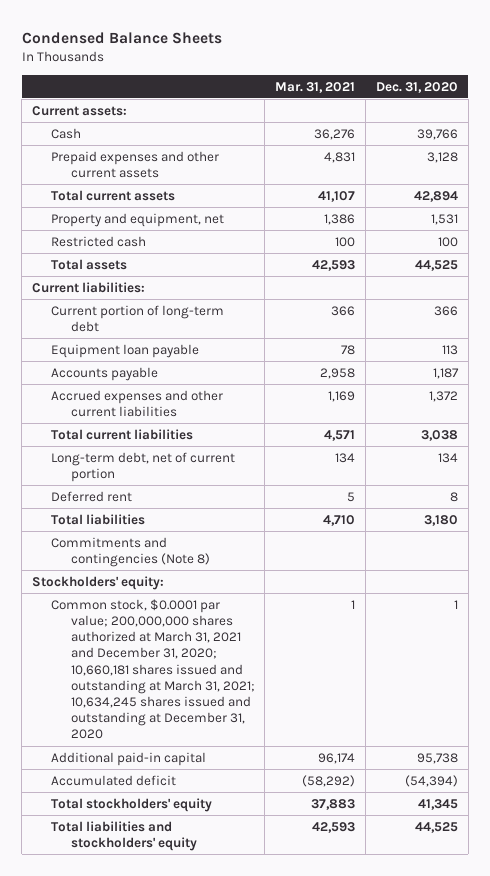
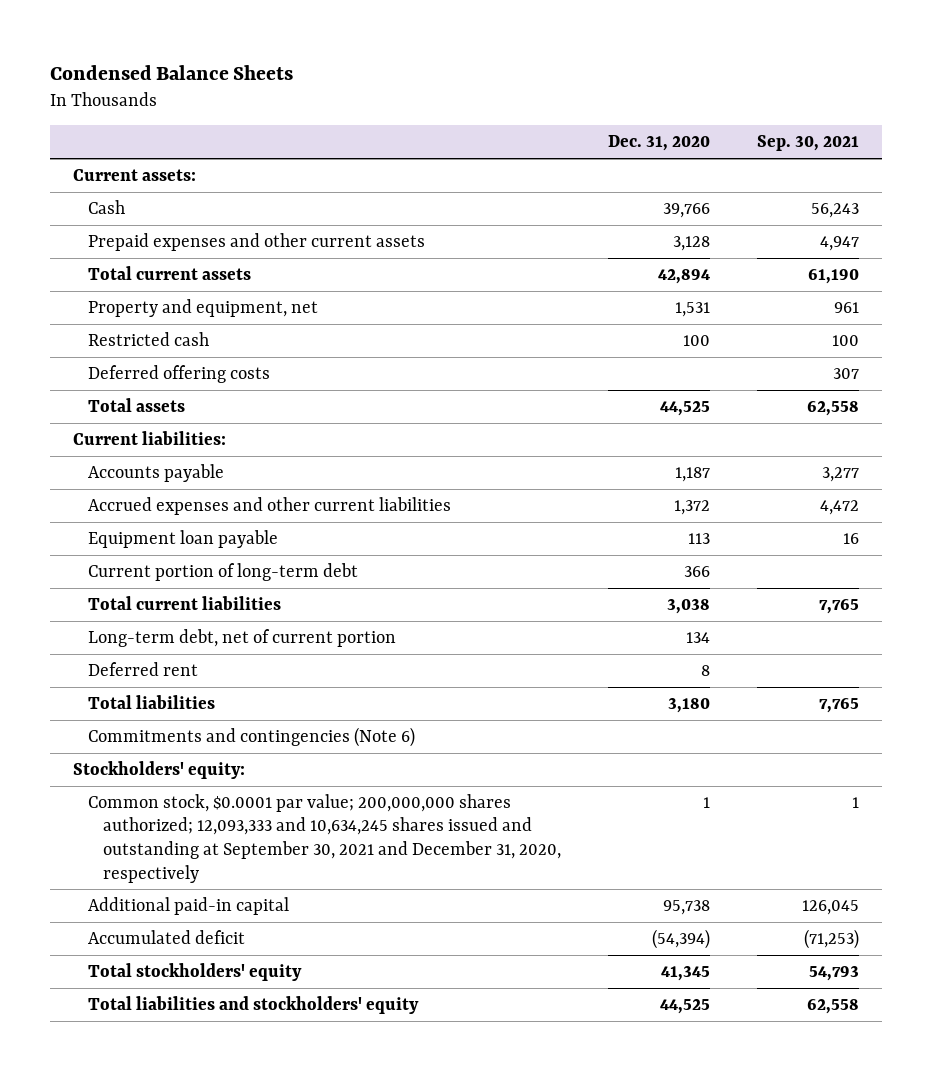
[275,81,356,93] Mar. 31, 2021 -> none
none -> [756,135,859,152] Sep. 30, 2021
none -> [88,364,271,383] Deferred offering costs
[51,343,200,358] Equipment loan payable -> [88,529,279,548] Equipment loan payable
[51,304,225,332] Current portion of long-term debt -> [88,562,359,581] Current portion of long-term debt
[51,536,210,567] Commitments and contingencies (Note 8) -> [88,726,416,747] Commitments and contingencies (Note 6)
[51,598,255,740] Common stock, $0.0001 par value; 200,000,000 shares authorized at March 31, 2021 and December 31, 2020; 10,660,181 shares issued and outstanding at March 31, 2021; 10,634,245 shares issued and outstanding at December 31, 2020 -> [88,793,562,883] Common stock, $0.0001 par value; 200,000,000 shares authorized; 12,093,333 and 10,634,245 shares issued and outstanding at September 30, 2021 and December 31, 2020, respectively

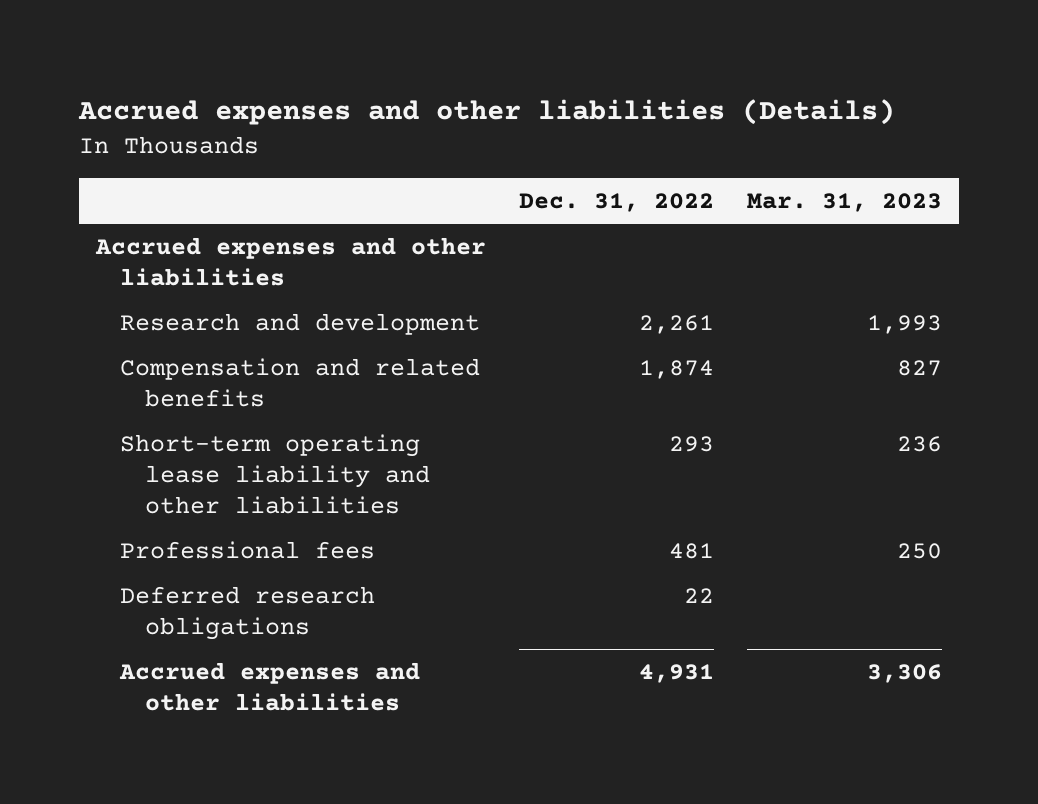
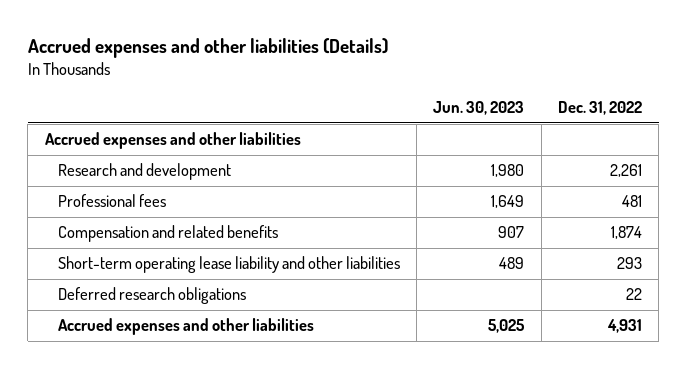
[747,192,943,212] Mar. 31, 2023 -> none
none -> [433,101,525,116] Jun. 30, 2023
[120,540,376,559] Professional fees -> [57,194,166,208] Professional fees

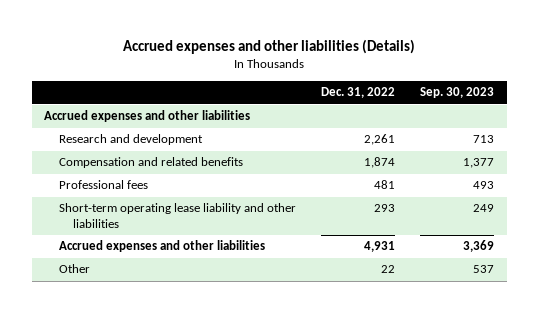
[433,101,525,116] Jun. 30, 2023 -> none
none -> [420,87,495,99] Sep. 30, 2023
[57,194,166,208] Professional fees -> [58,180,148,190] Professional fees
[57,287,246,305] Deferred research obligations -> none
none -> [58,264,90,274] Other

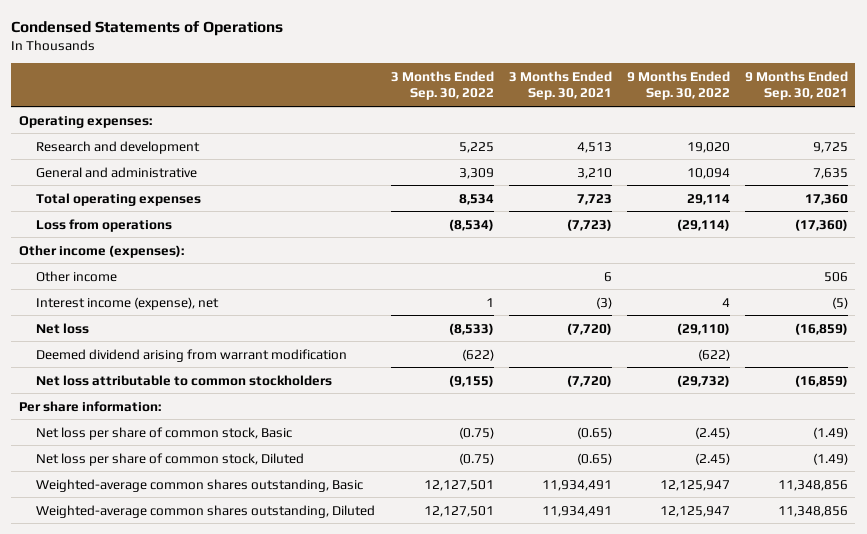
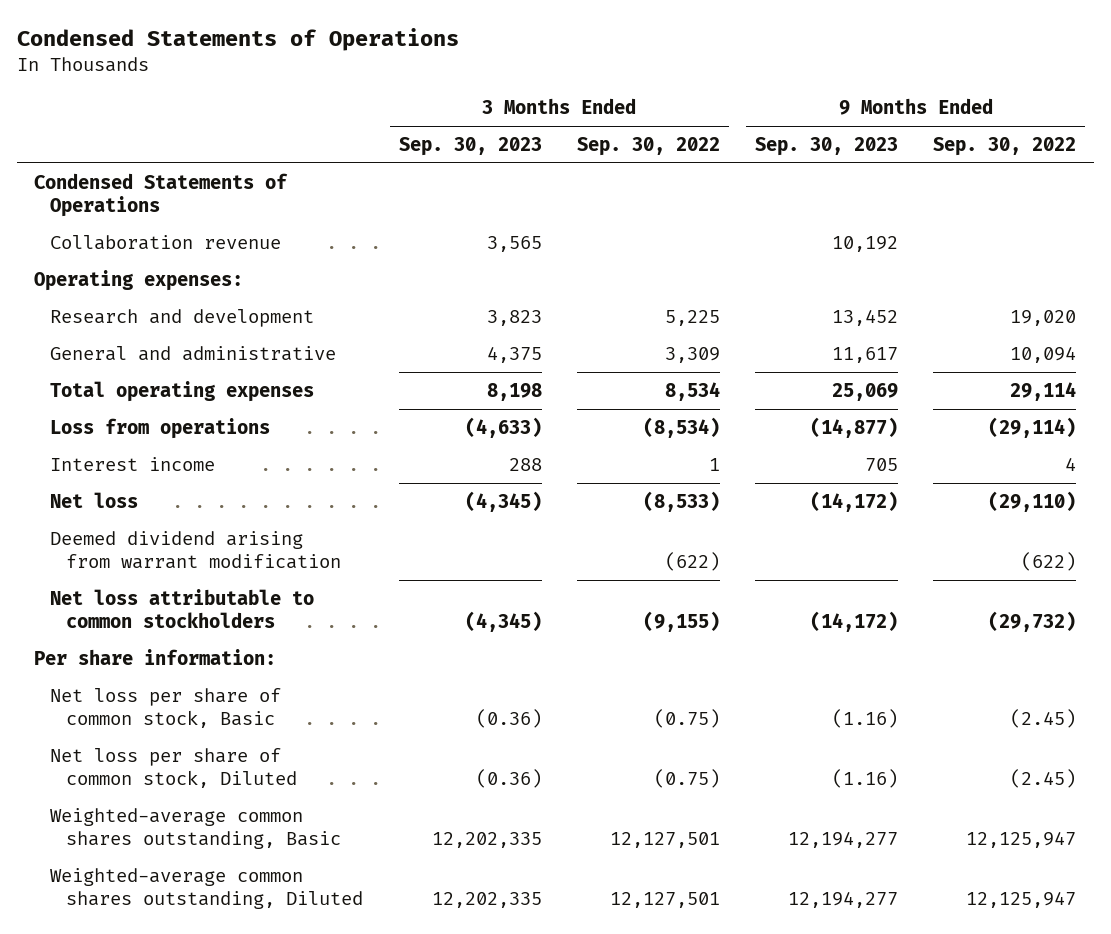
[508,70,612,101] 3 Months Ended Sep. 30, 2021 -> none
[744,70,848,101] 9 Months Ended Sep. 30, 2021 -> none
none -> [398,137,542,157] Sep. 30, 2023
none -> [755,137,899,157] Sep. 30, 2023
none -> [34,172,289,217] Condensed Statements of Operations
none -> [50,234,282,250] Collaboration revenue
[18,244,184,258] Other income (expenses): -> none
[36,270,118,282] Other income -> none
[36,296,220,310] Interest income (expense), net -> [50,456,216,471] Interest income

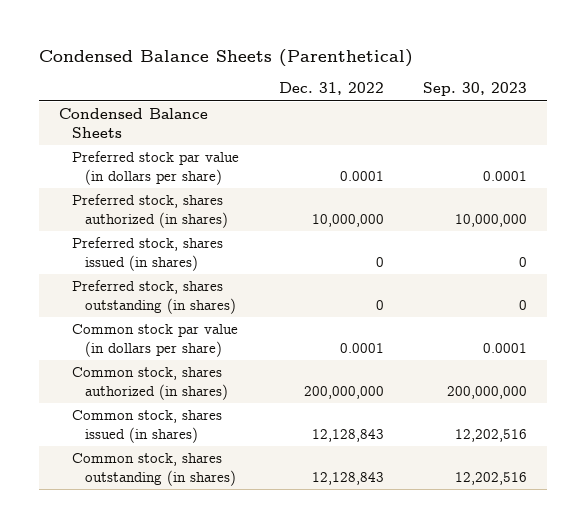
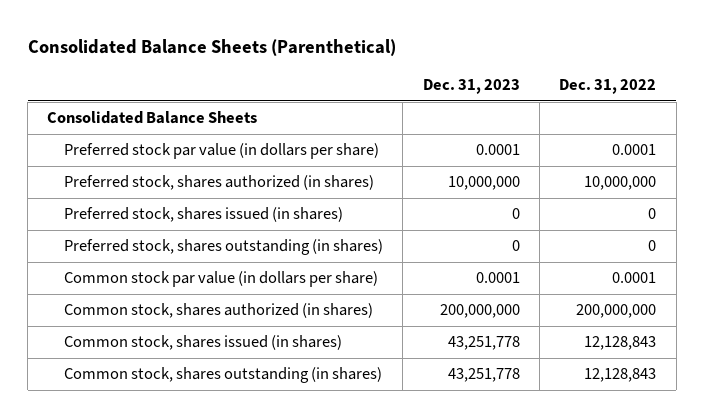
[39,48,414,67] Condensed Balance Sheets (Parenthetical) -> [27,38,396,56] Consolidated Balance Sheets (Parenthetical)
[423,82,528,97] Sep. 30, 2023 -> none
none -> [422,79,520,95] Dec. 31, 2023
[58,108,208,138] Condensed Balance Sheets -> [47,111,258,125] Consolidated Balance Sheets

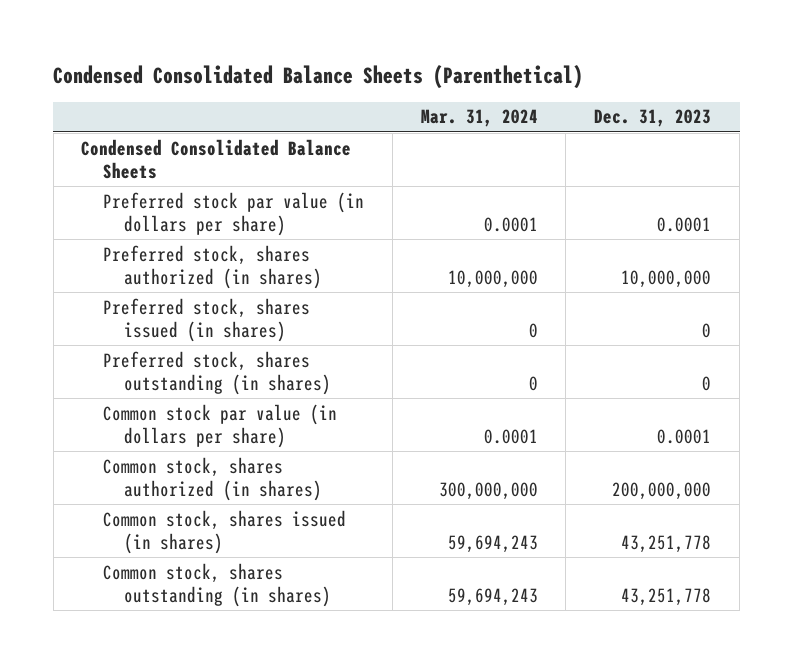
[27,38,396,56] Consolidated Balance Sheets (Parenthetical) -> [53,64,584,89] Condensed Consolidated Balance Sheets (Parenthetical)
[559,79,657,95] Dec. 31, 2022 -> none
none -> [420,109,538,128] Mar. 31, 2024
[47,111,258,125] Consolidated Balance Sheets -> [81,138,352,180] Condensed Consolidated Balance Sheets

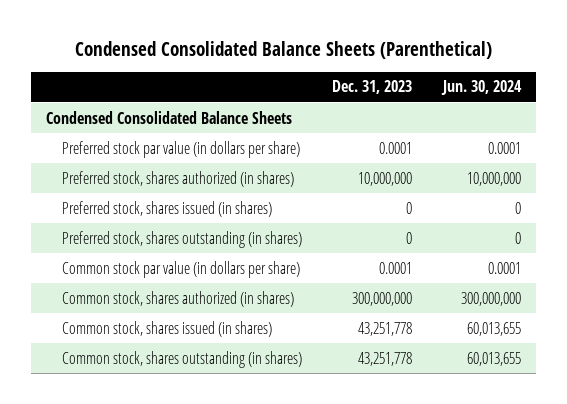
[420,109,538,128] Mar. 31, 2024 -> none
none -> [440,80,522,96] Jun. 30, 2024
[612,482,712,501] 200,000,000 -> [352,291,413,306] 300,000,000

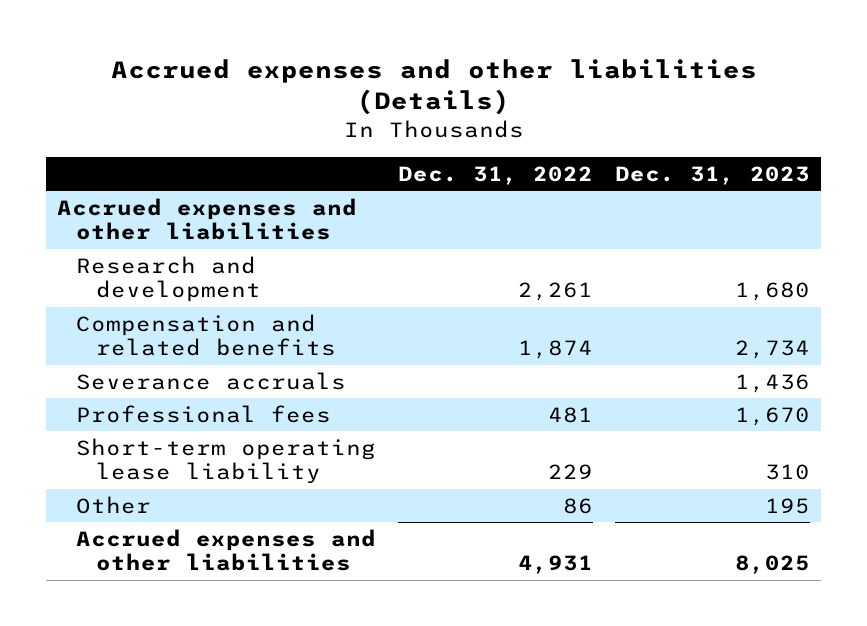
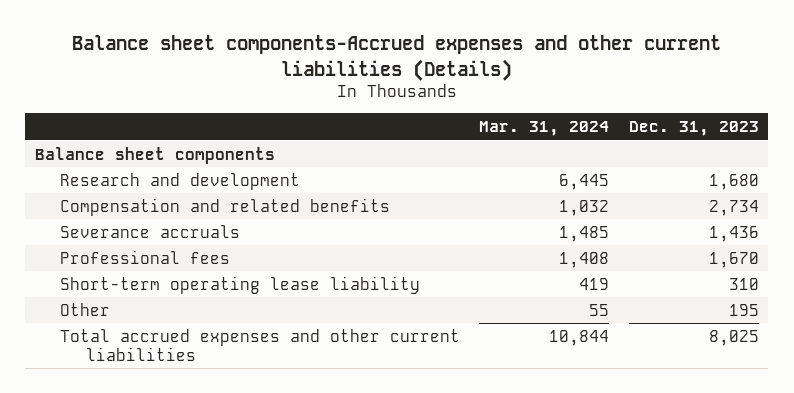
[110,58,757,116] Accrued expenses and other liabilities (Details) -> [71,35,721,81] Balance sheet components-Accrued expenses and other current liabilities (Details)
[398,166,594,186] Dec. 31, 2022 -> none
none -> [479,121,610,137] Mar. 31, 2024
[56,197,357,241] Accrued expenses and other liabilities -> [34,146,275,164] Balance sheet components
[76,528,377,572] Accrued expenses and other liabilities -> [60,328,461,361] Total accrued expenses and other current liabilities

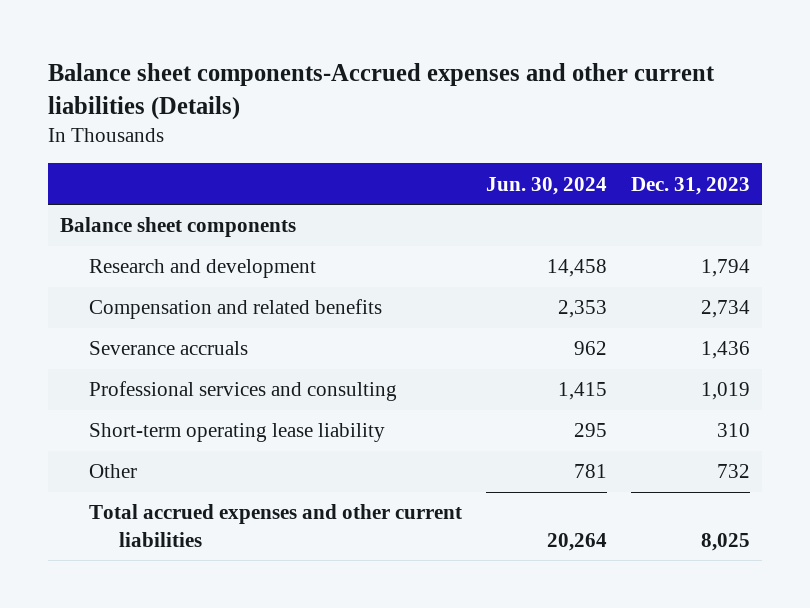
[479,121,610,137] Mar. 31, 2024 -> none
none -> [486,176,608,195] Jun. 30, 2024
[708,173,759,190] 1,680 -> [701,259,751,278] 1,794
[60,249,231,264] Professional fees -> [89,381,398,402] Professional services and consulting
[708,251,759,268] 1,670 -> [701,382,751,401] 1,019
[728,303,759,316] 195 -> [717,464,751,479] 732

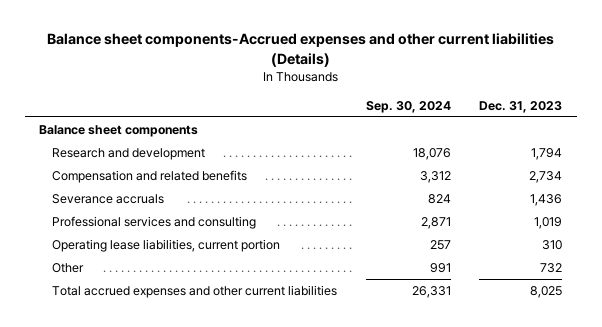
[486,176,608,195] Jun. 30, 2024 -> none
none -> [365,100,451,113] Sep. 30, 2024
[89,423,386,443] Short-term operating lease liability -> none
none -> [52,239,281,253] Operating lease liabilities, current portion

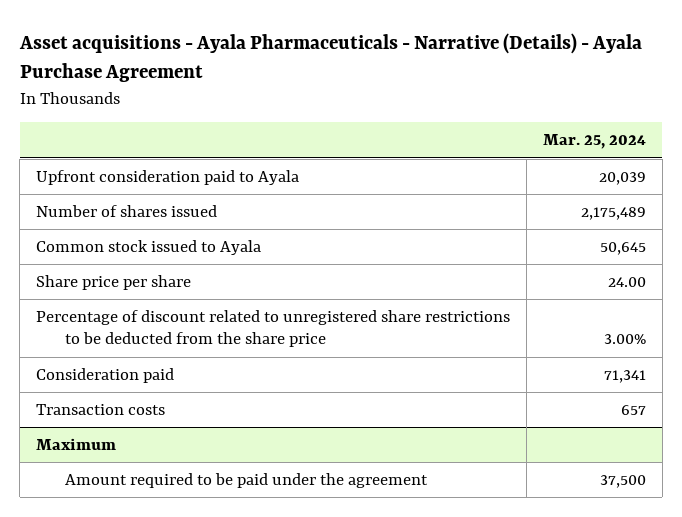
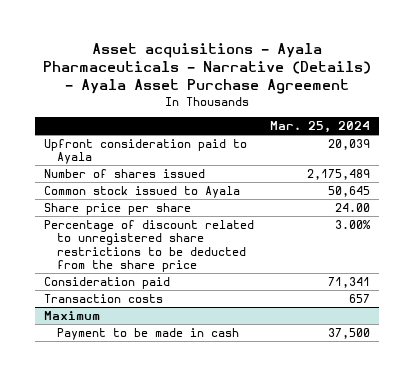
[18,33,642,83] Asset acquisitions - Ayala Pharmaceuticals - Narrative (Details) - Ayala Purchase Agreement -> [43,42,372,94] Asset acquisitions - Ayala Pharmaceuticals - Narrative (Details) - Ayala Asset Purchase Agreement
[65,473,429,489] Amount required to be paid under the agreement -> [57,327,240,340] Payment to be made in cash

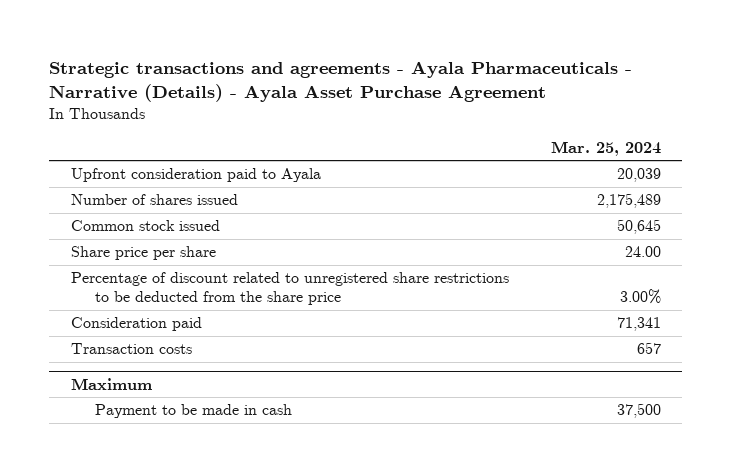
[43,42,372,94] Asset acquisitions - Ayala Pharmaceuticals - Narrative (Details) - Ayala Asset Purchase Agreement -> [49,60,633,103] Strategic transactions and agreements - Ayala Pharmaceuticals - Narrative (Details) - Ayala Asset Purchase Agreement
[43,185,240,198] Common stock issued to Ayala -> [70,220,220,232] Common stock issued

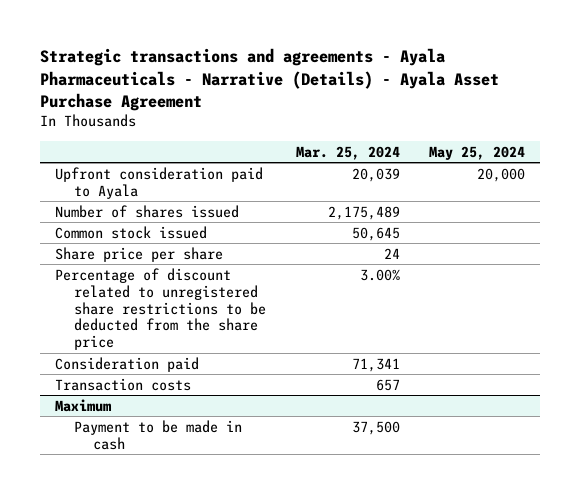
none -> [429,145,526,160] May 25, 2024
[624,246,661,258] 24.00 -> [383,247,400,259] 24

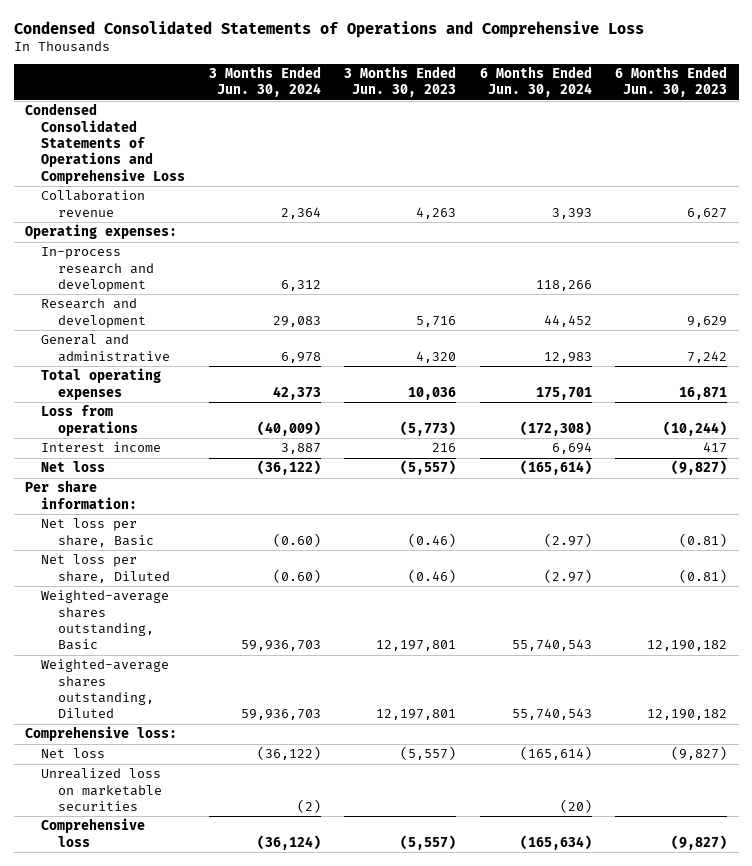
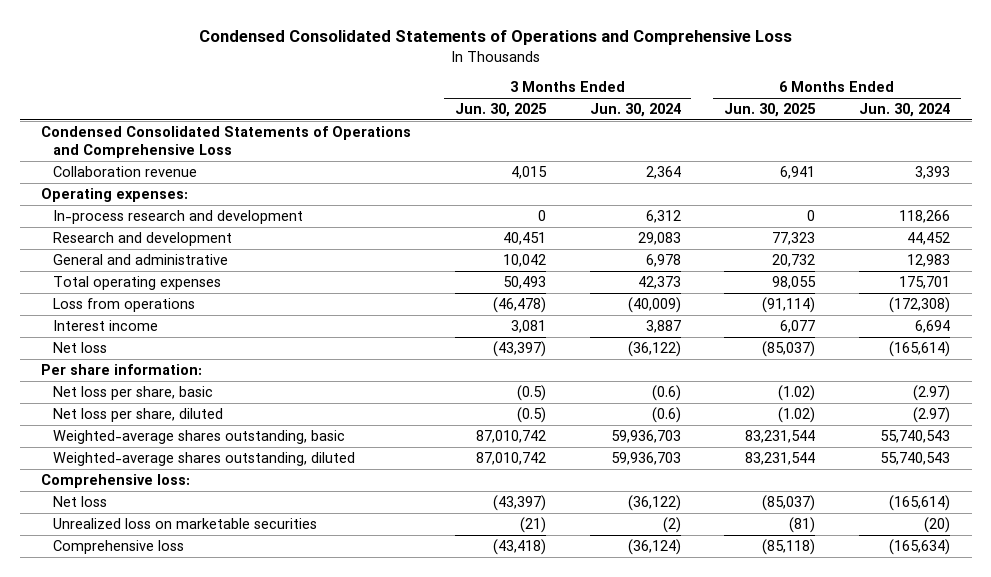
[344,66,457,98] 3 Months Ended Jun. 30, 2023 -> none
[615,66,728,98] 6 Months Ended Jun. 30, 2023 -> none
none -> [454,103,547,118] Jun. 30, 2025
none -> [724,103,817,118] Jun. 30, 2025
[41,518,154,547] Net loss per share, Basic -> [52,386,213,401] Net loss per share, basic
[272,532,321,547] (0.60) -> [651,385,681,402] (0.6)
[41,554,170,583] Net loss per share, Diluted -> [52,408,223,423] Net loss per share, diluted
[272,568,321,583] (0.60) -> [651,407,681,424] (0.6)
[41,590,170,651] Weighted-average shares outstanding, Basic -> [52,430,345,445] Weighted-average shares outstanding, basic
[41,659,170,719] Weighted-average shares outstanding, Diluted -> [52,452,355,467] Weighted-average shares outstanding, diluted

